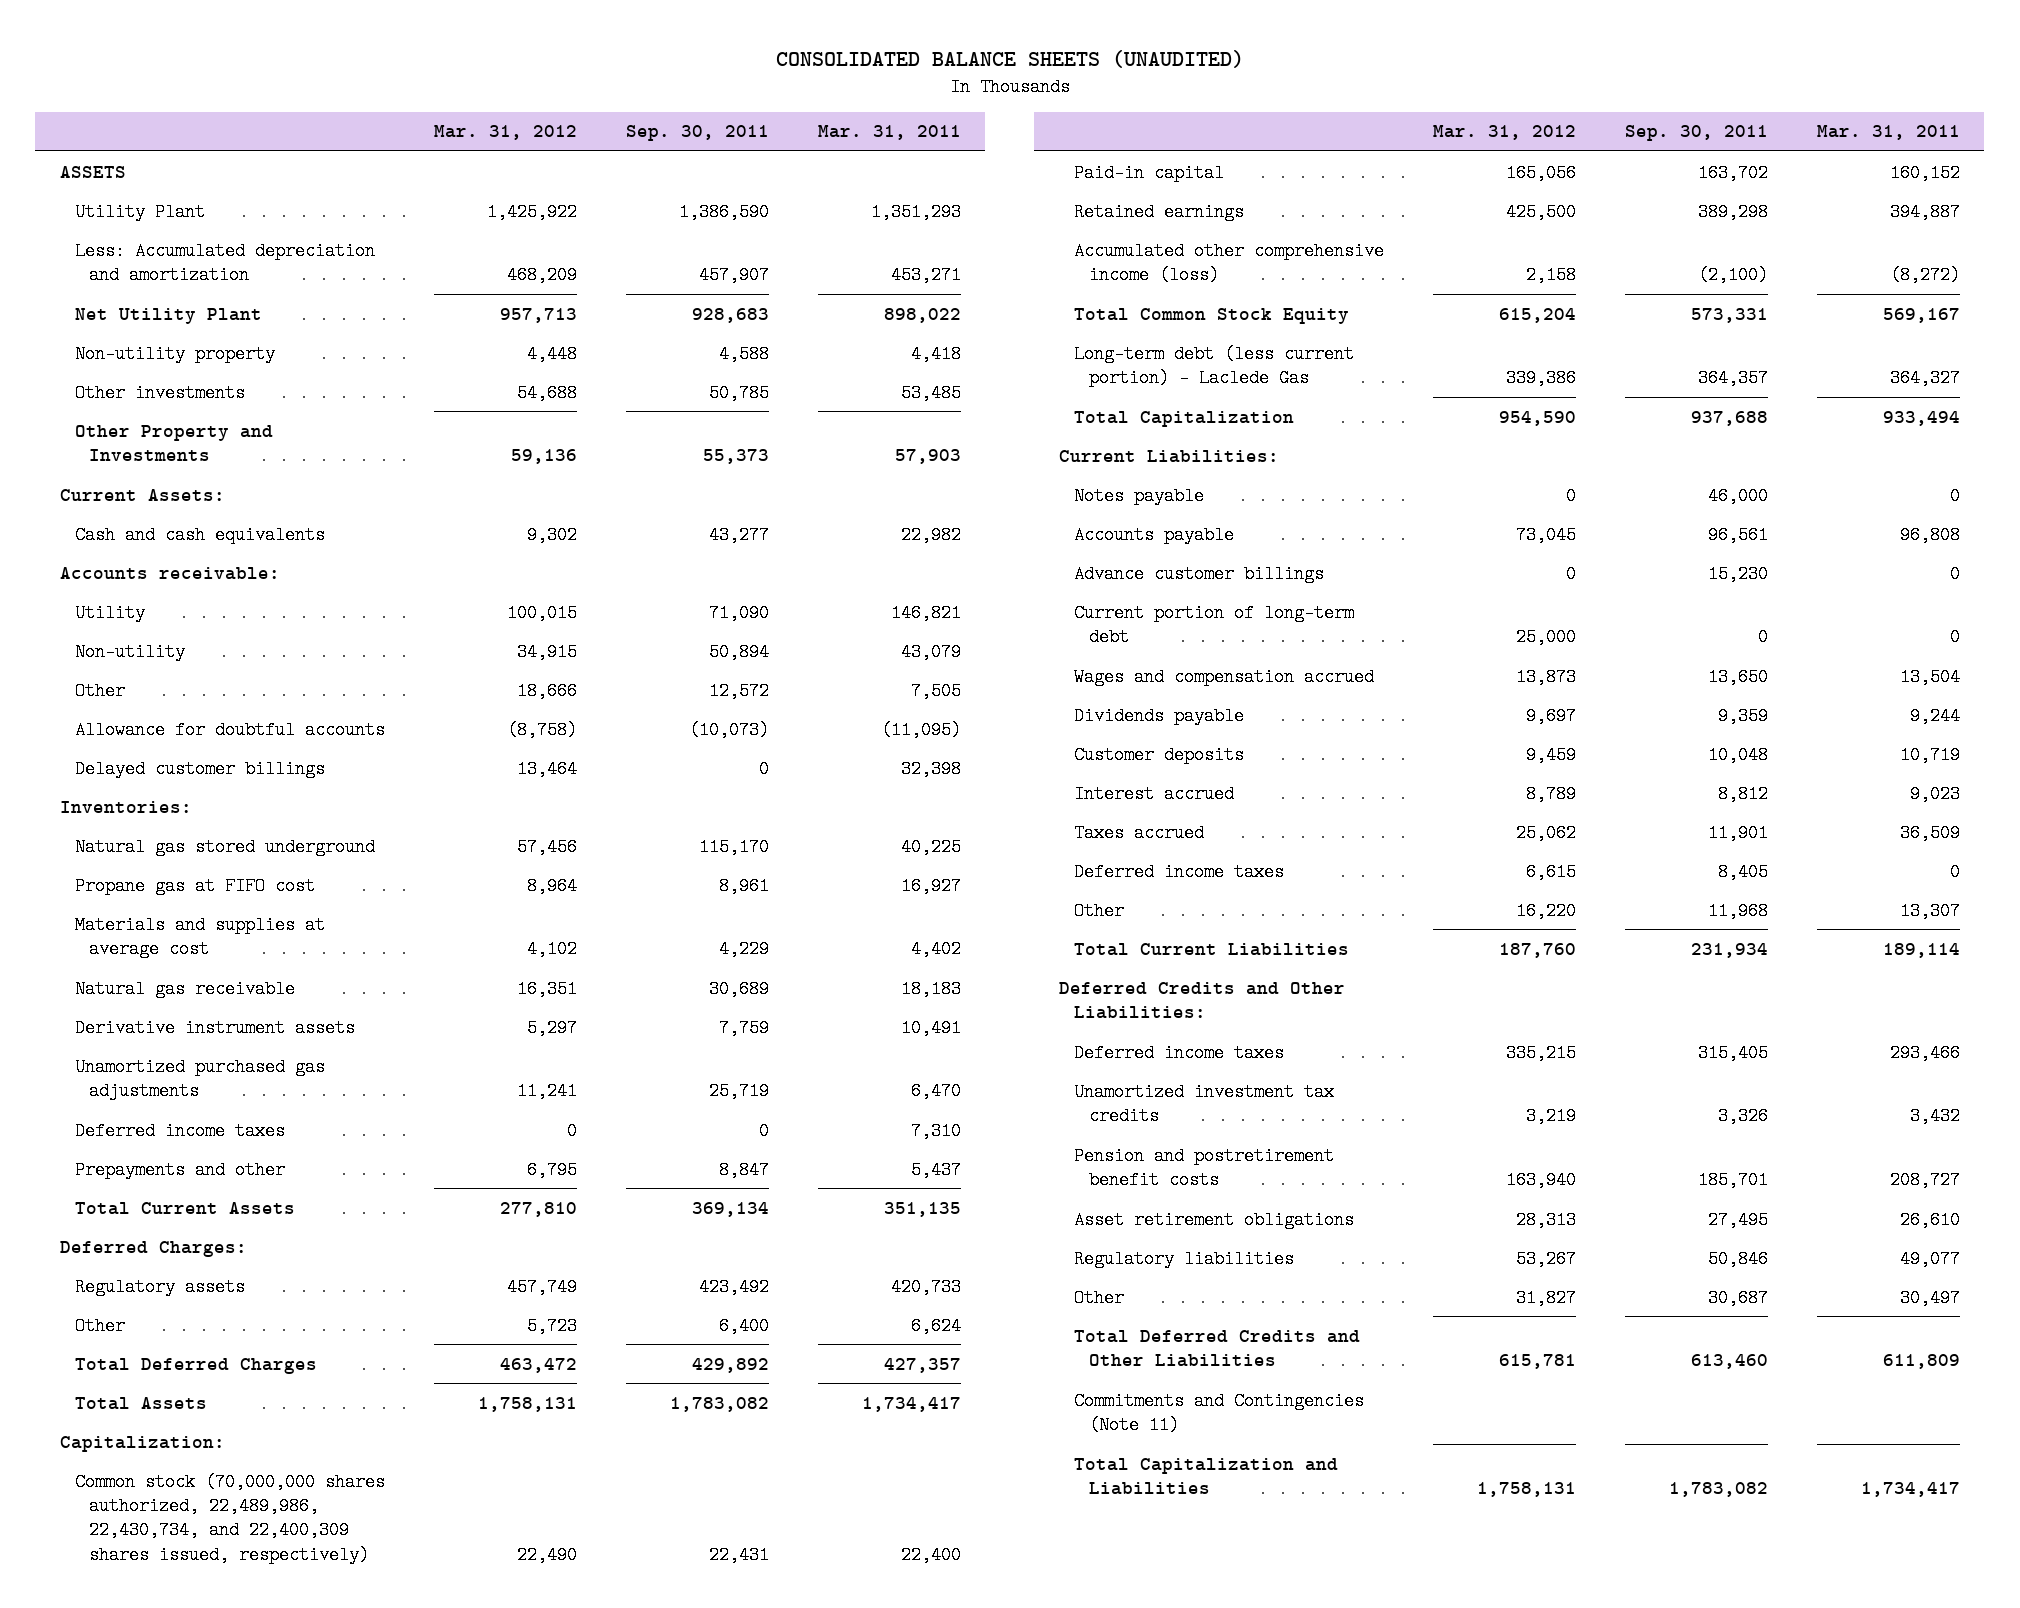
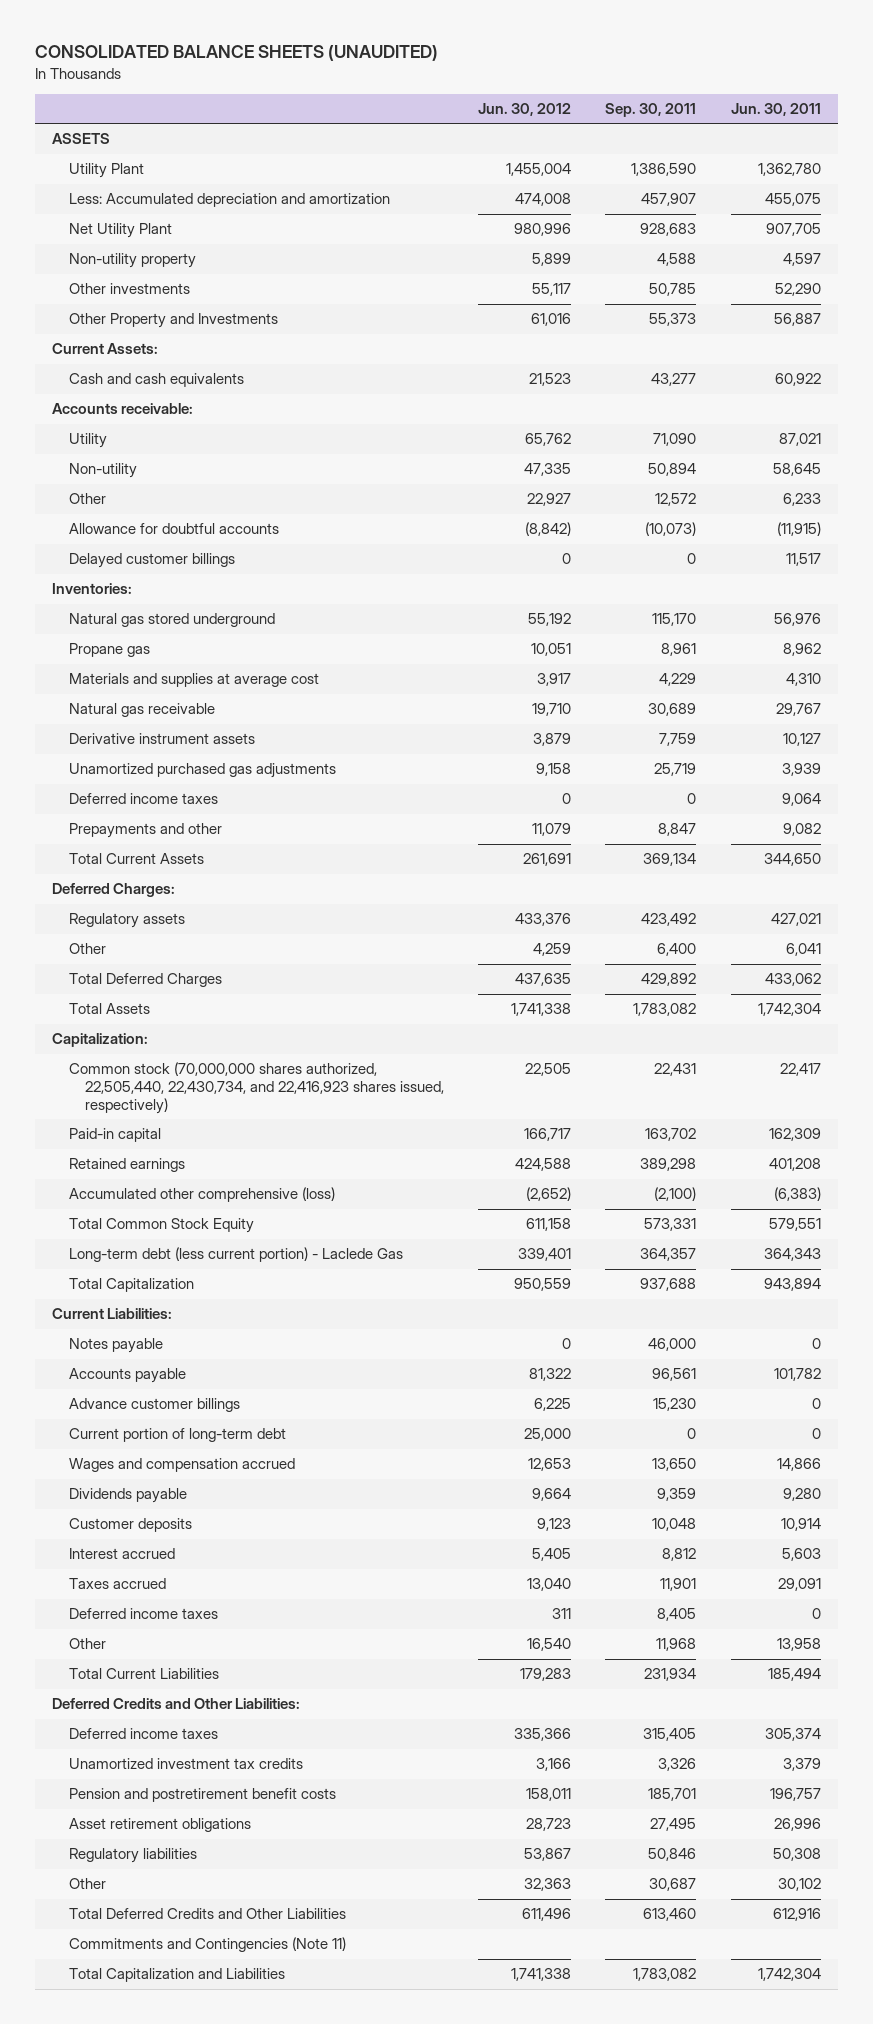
[433,125,577,141] Mar. 31, 2012 -> none
[817,125,961,141] Mar. 31, 2011 -> none
none -> [478,103,572,117] Jun. 30, 2012
none -> [730,103,821,117] Jun. 30, 2011
[74,876,315,895] Propane gas at FIFO cost -> [68,643,150,658] Propane gas
[74,1472,385,1564] Common stock (70,000,000 shares authorized, 22,489,986, 22,430,734, and 22,400,309 shares issued, respectively) -> [68,1062,444,1114] Common stock (70,000,000 shares authorized, 22,505,440, 22,430,734, and 22,416,923 shares issued, respectively)
[1073,241,1384,285] Accumulated other comprehensive income (loss) -> [68,1187,335,1203] Accumulated other comprehensive (loss)

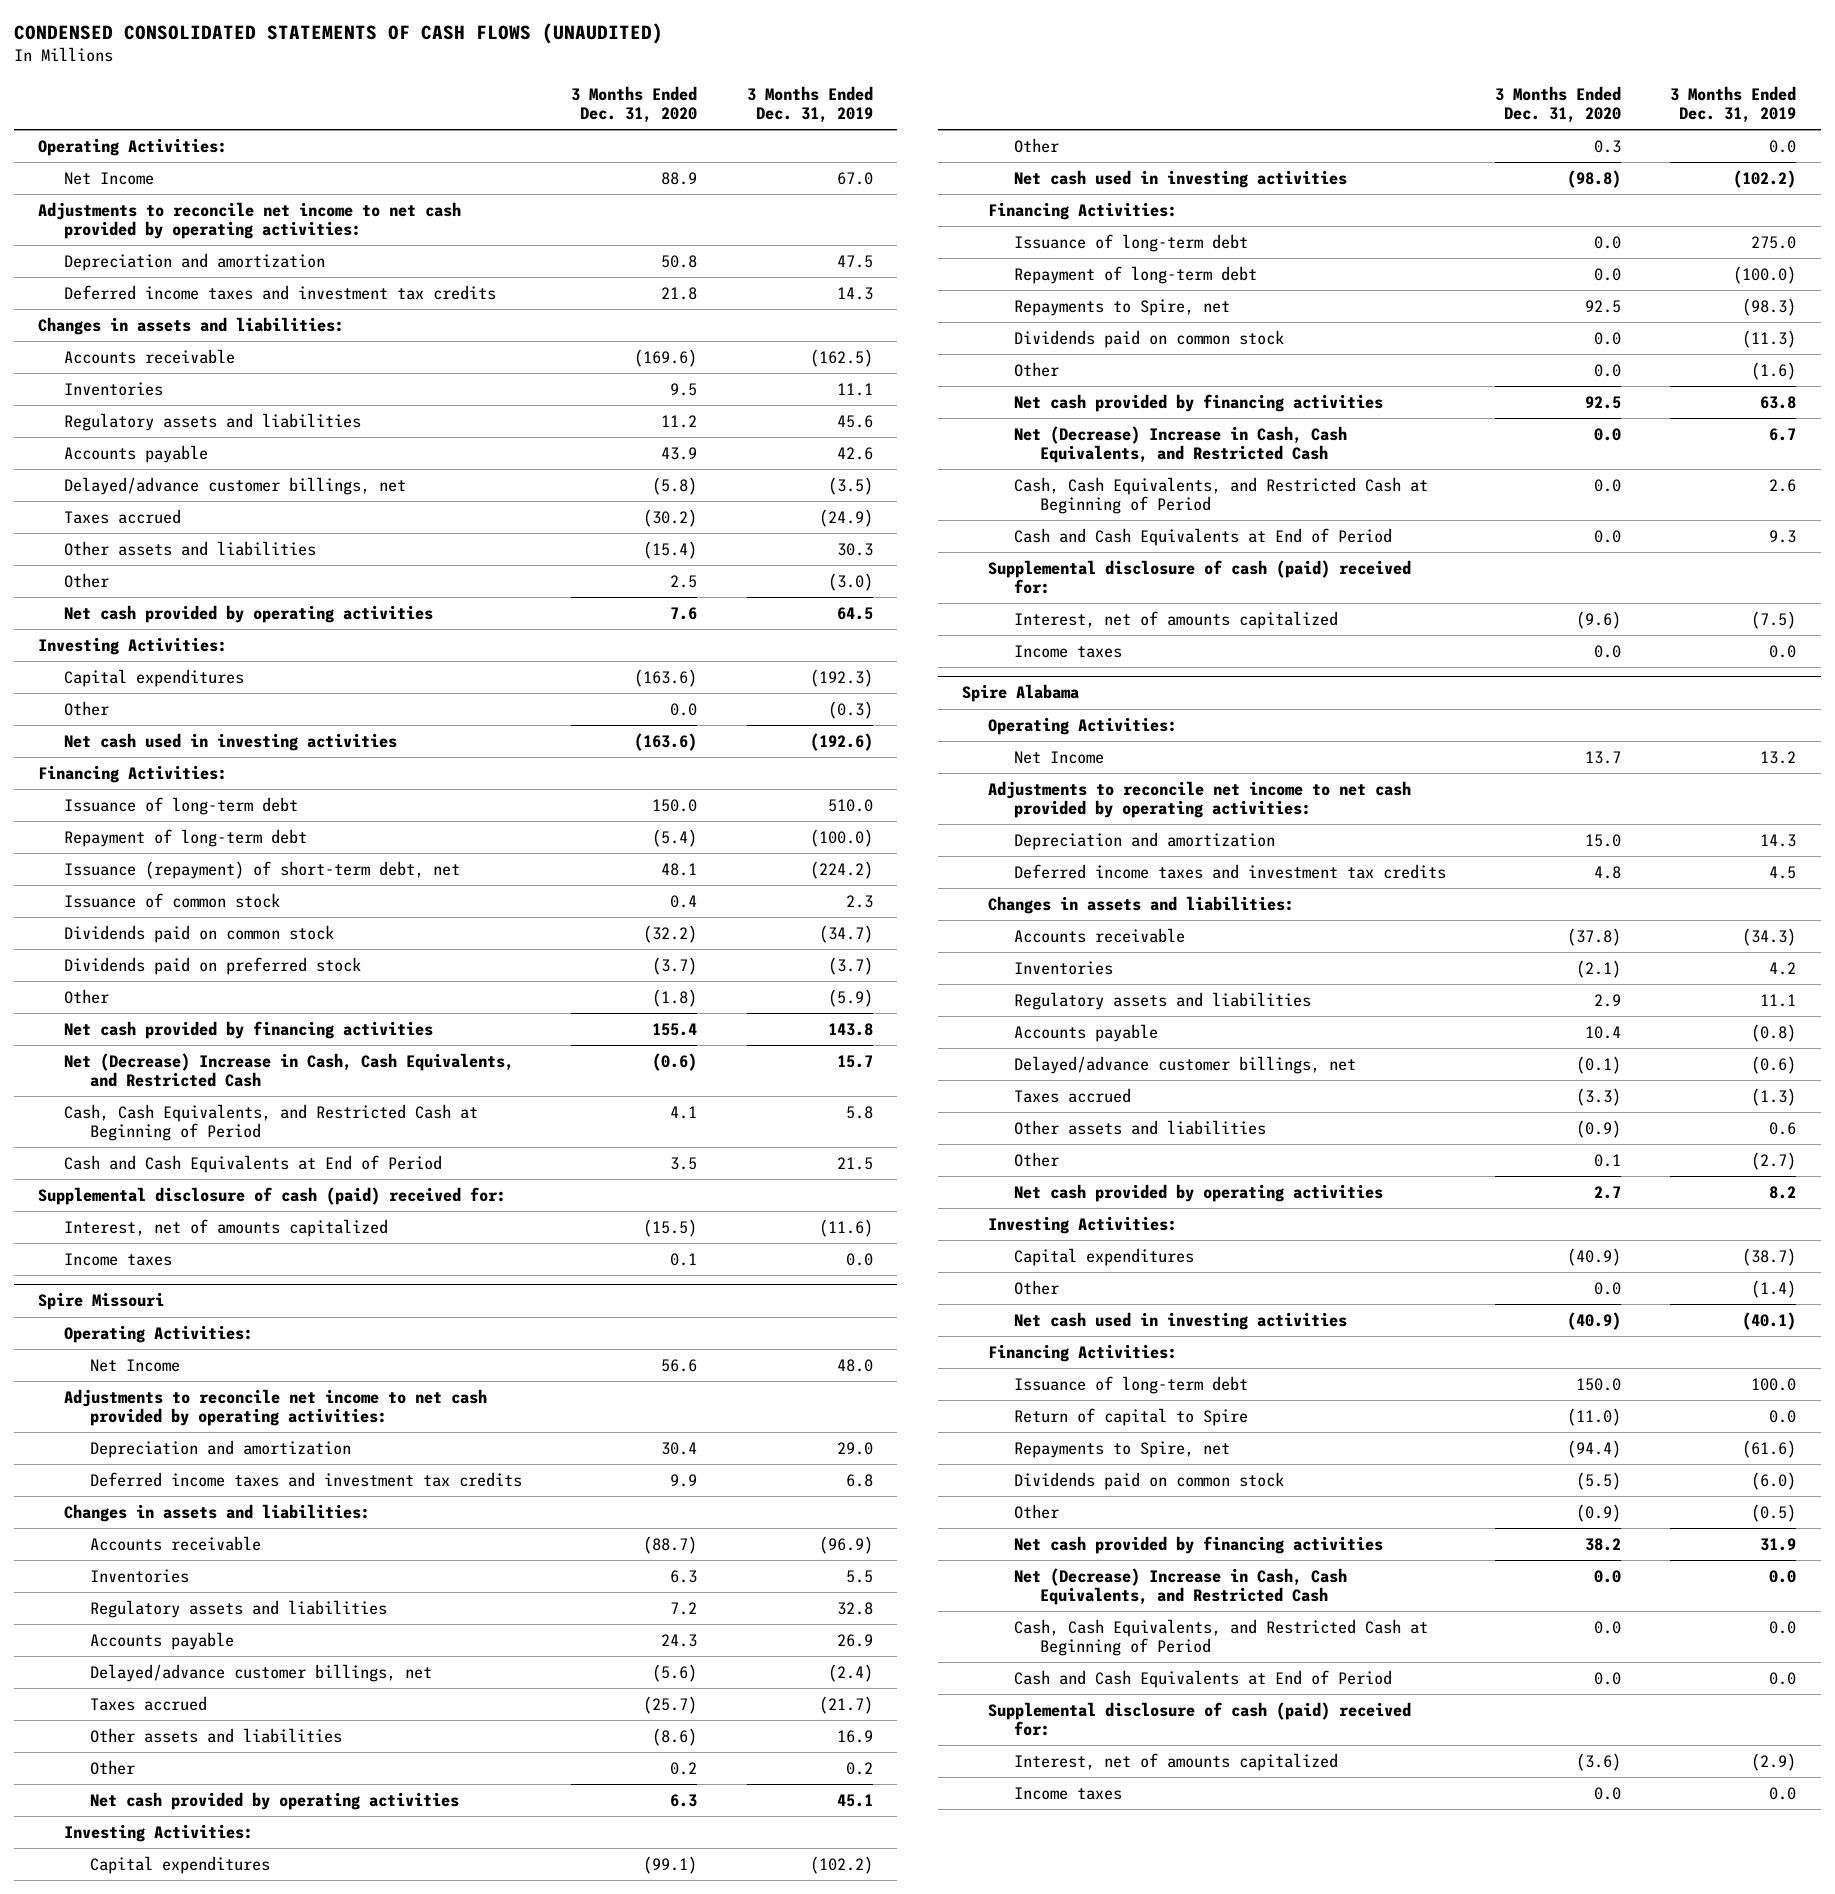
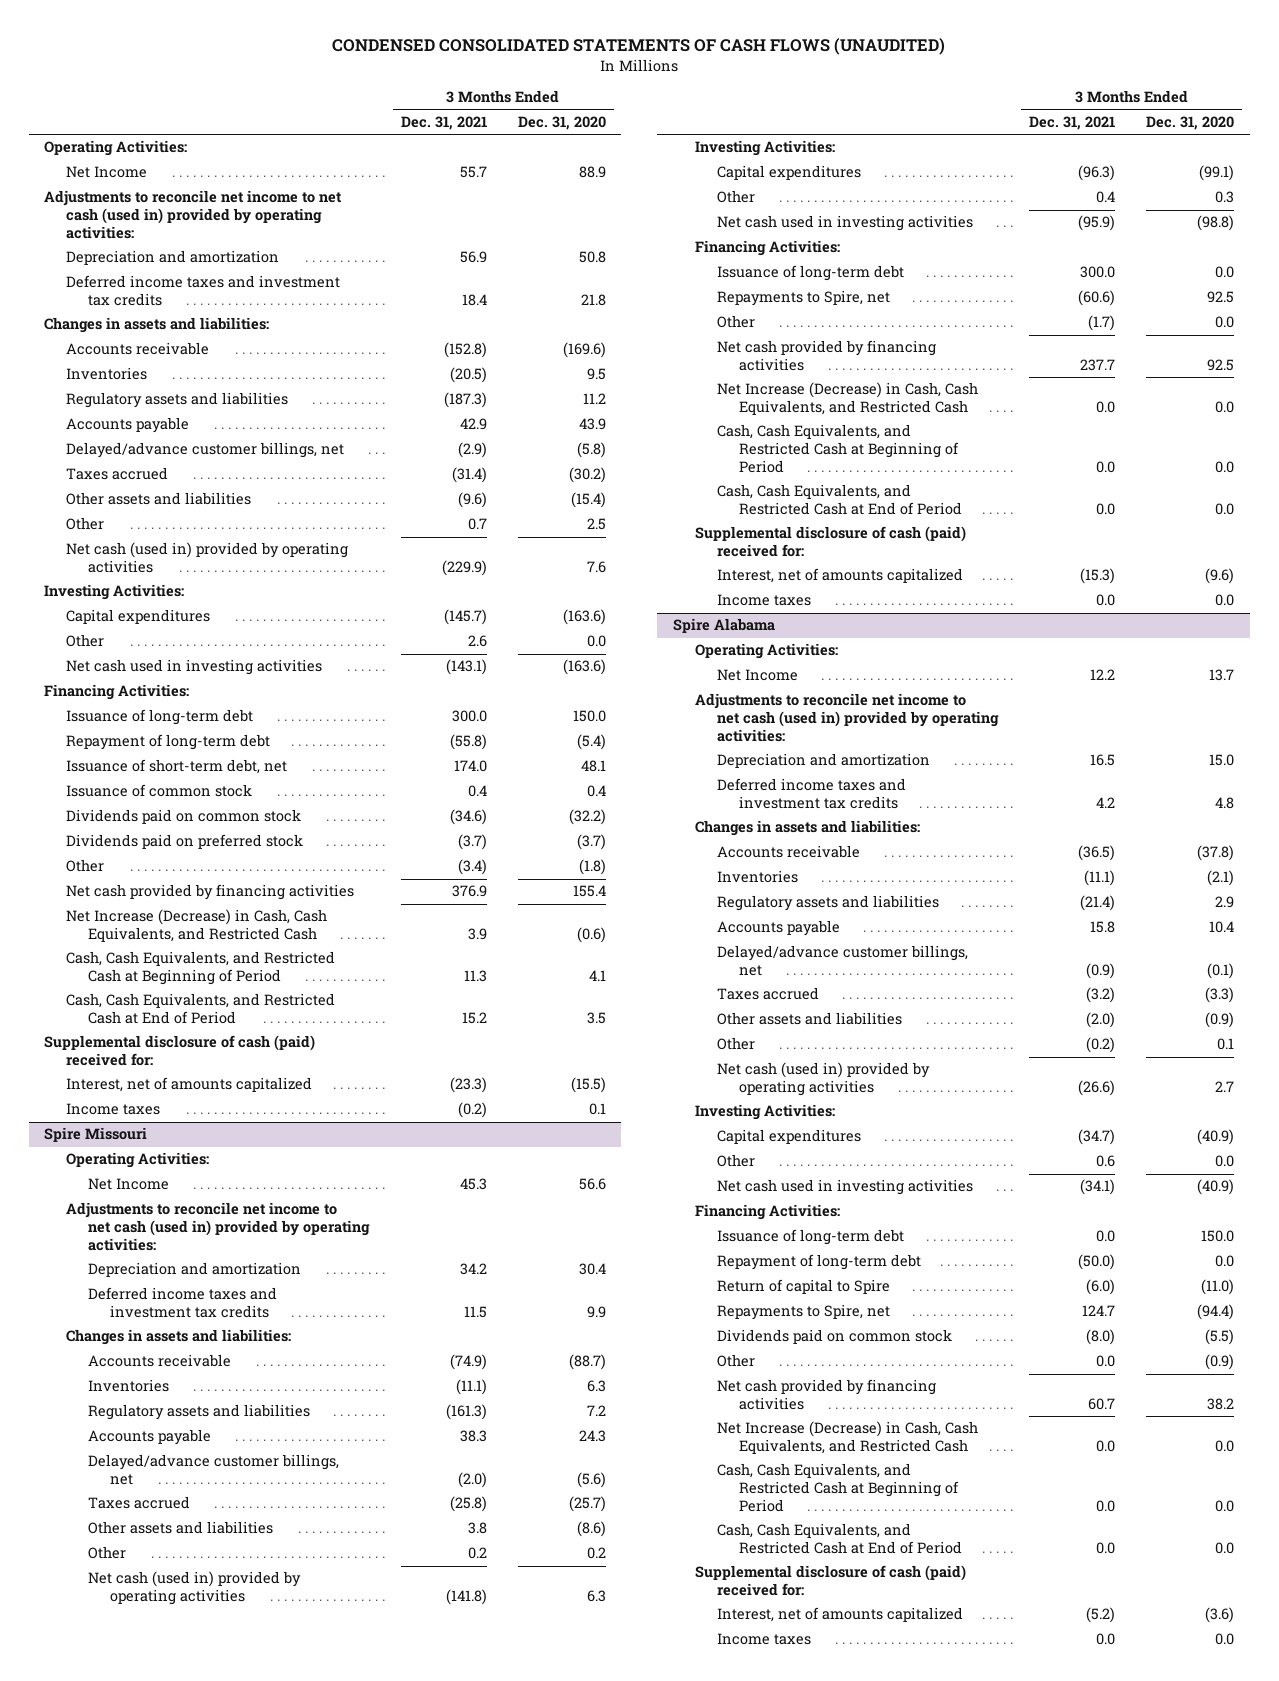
[746,85,873,123] 3 Months Ended Dec. 31, 2019 -> none
none -> [400,115,487,130] Dec. 31, 2021
[38,201,462,240] Adjustments to reconcile net income to net cash provided by operating activities: -> [44,190,343,240] Adjustments to reconcile net income to net cash (used in) provided by operating activities:
[64,604,434,623] Net cash provided by operating activities -> [66,542,349,574] Net cash (used in) provided by operating activities
[64,860,461,879] Issuance (repayment) of short-term debt, net -> [66,759,288,775] Issuance of short-term debt, net
[64,1052,515,1088] Net (Decrease) Increase in Cash, Cash Equivalents, and Restricted Cash -> [66,909,328,943] Net Increase (Decrease) in Cash, Cash Equivalents, and Restricted Cash
[64,1154,443,1173] Cash and Cash Equivalents at End of Period -> [66,993,336,1025] Cash, Cash Equivalents, and Restricted Cash at End of Period
[64,1388,488,1427] Adjustments to reconcile net income to net cash provided by operating activities: -> [66,1202,371,1252] Adjustments to reconcile net income to net cash (used in) provided by operating activities:
[90,1791,460,1810] Net cash provided by operating activities -> [88,1571,302,1606] Net cash (used in) provided by operating activities
[1014,265,1258,284] Repayment of long-term debt -> none
[1014,329,1285,348] Dividends paid on common stock -> none
[1014,425,1348,464] Net (Decrease) Increase in Cash, Cash Equivalents, and Restricted Cash -> [716,382,978,416] Net Increase (Decrease) in Cash, Cash Equivalents, and Restricted Cash
[1014,527,1393,546] Cash and Cash Equivalents at End of Period -> [716,484,962,516] Cash, Cash Equivalents, and Restricted Cash at End of Period
[988,780,1412,819] Adjustments to reconcile net income to net cash provided by operating activities: -> [694,693,999,743] Adjustments to reconcile net income to net cash (used in) provided by operating activities:
[1014,1183,1384,1202] Net cash provided by operating activities -> [716,1062,930,1097] Net cash (used in) provided by operating activities
none -> [716,1254,921,1271] Repayment of long-term debt
[1014,1567,1348,1606] Net (Decrease) Increase in Cash, Cash Equivalents, and Restricted Cash -> [716,1421,978,1455] Net Increase (Decrease) in Cash, Cash Equivalents, and Restricted Cash
[1014,1669,1393,1688] Cash and Cash Equivalents at End of Period -> [716,1523,962,1555] Cash, Cash Equivalents, and Restricted Cash at End of Period

